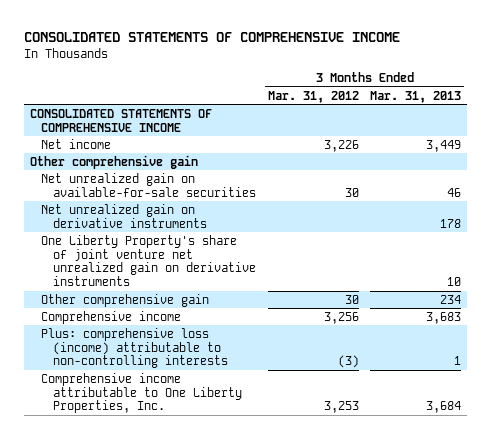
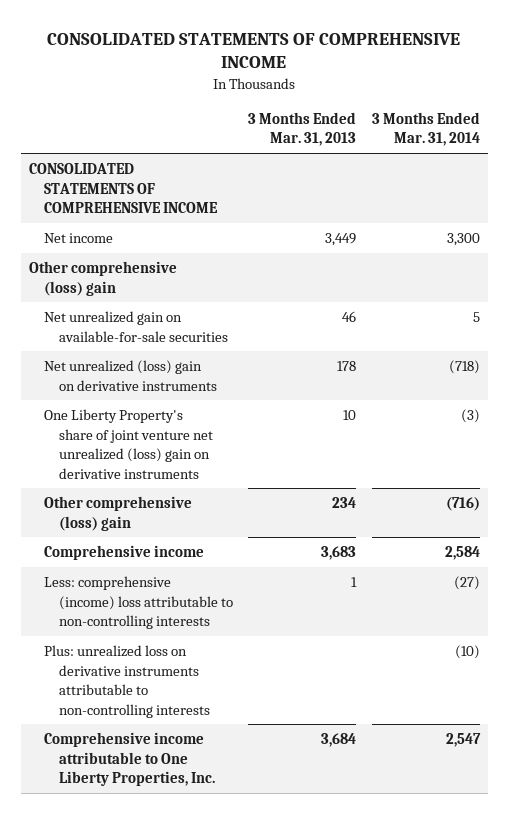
[267,90,359,103] Mar. 31, 2012 -> none
none -> [371,111,480,147] 3 Months Ended Mar. 31, 2014
[29,154,198,169] Other comprehensive gain -> [28,261,177,296] Other comprehensive (loss) gain
[41,203,207,228] Net unrealized gain on derivative instruments -> [43,360,217,391] Net unrealized (loss) gain on derivative instruments
[41,234,256,287] One Liberty Property's share of joint venture net unrealized gain on derivative instruments -> [43,409,213,479] One Liberty Property's share of joint venture net unrealized (loss) gain on derivative instruments
[41,293,210,307] Other comprehensive gain -> [43,496,192,531] Other comprehensive (loss) gain
[41,327,228,369] Plus: comprehensive loss (income) attributable to non-controlling interests -> [43,576,233,630] Less: comprehensive (income) loss attributable to non-controlling interests
none -> [43,645,210,718] Plus: unrealized loss on derivative instruments attributable to non-controlling interests

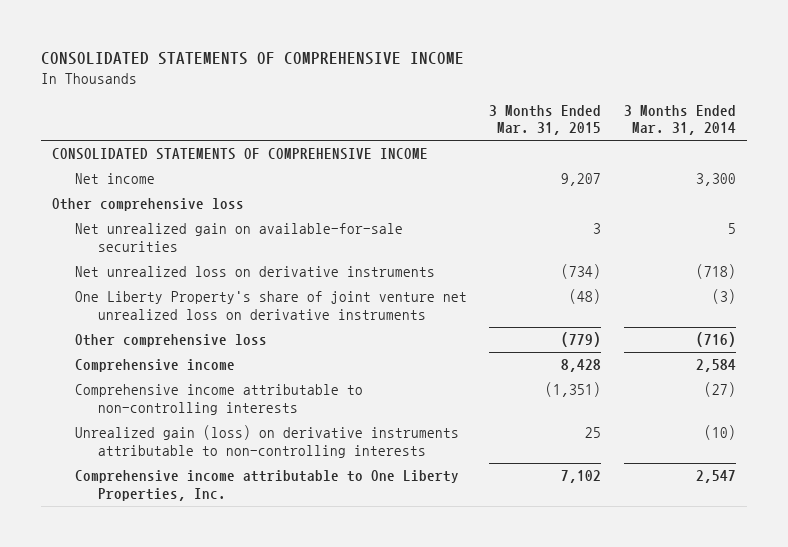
[248,111,357,147] 3 Months Ended Mar. 31, 2013 -> none
none -> [489,104,602,136] 3 Months Ended Mar. 31, 2015
[28,261,177,296] Other comprehensive (loss) gain -> [51,198,244,212] Other comprehensive loss
[43,360,217,391] Net unrealized (loss) gain on derivative instruments -> [74,266,435,278] Net unrealized loss on derivative instruments
[43,409,213,479] One Liberty Property's share of joint venture net unrealized (loss) gain on derivative instruments -> [74,291,467,320] One Liberty Property's share of joint venture net unrealized loss on derivative instruments
[43,496,192,531] Other comprehensive (loss) gain -> [74,334,267,348] Other comprehensive loss
[43,576,233,630] Less: comprehensive (income) loss attributable to non-controlling interests -> [74,384,363,415] Comprehensive income attributable to non-controlling interests
[43,645,210,718] Plus: unrealized loss on derivative instruments attributable to non-controlling interests -> [74,425,459,458] Unrealized gain (loss) on derivative instruments attributable to non-controlling interests

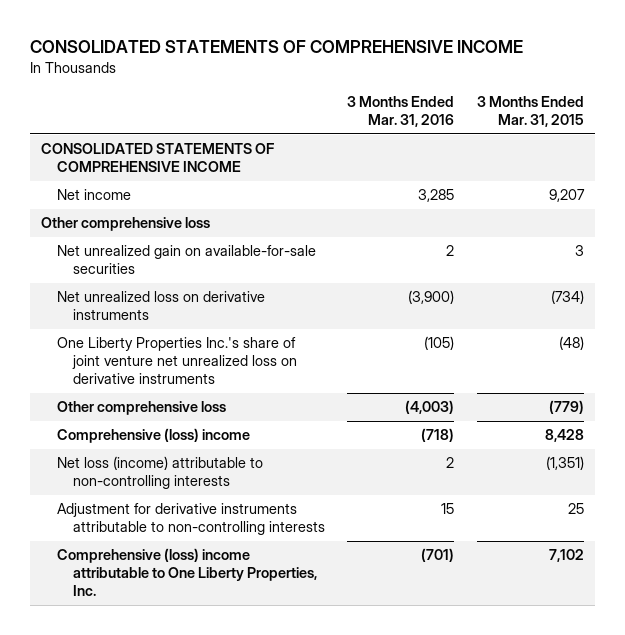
[623,104,736,136] 3 Months Ended Mar. 31, 2014 -> none
none -> [347,96,455,128] 3 Months Ended Mar. 31, 2016
[74,291,467,320] One Liberty Property's share of joint venture net unrealized loss on derivative instruments -> [57,337,297,385] One Liberty Properties Inc.'s share of joint venture net unrealized loss on derivative instruments
[74,359,235,373] Comprehensive income -> [57,428,251,444] Comprehensive (loss) income
[74,384,363,415] Comprehensive income attributable to non-controlling interests -> [57,456,264,490] Net loss (income) attributable to non-controlling interests
[74,425,459,458] Unrealized gain (loss) on derivative instruments attributable to non-controlling interests -> [57,503,325,536] Adjustment for derivative instruments attributable to non-controlling interests
[74,470,459,501] Comprehensive income attributable to One Liberty Properties, Inc. -> [57,548,317,597] Comprehensive (loss) income attributable to One Liberty Properties, Inc.

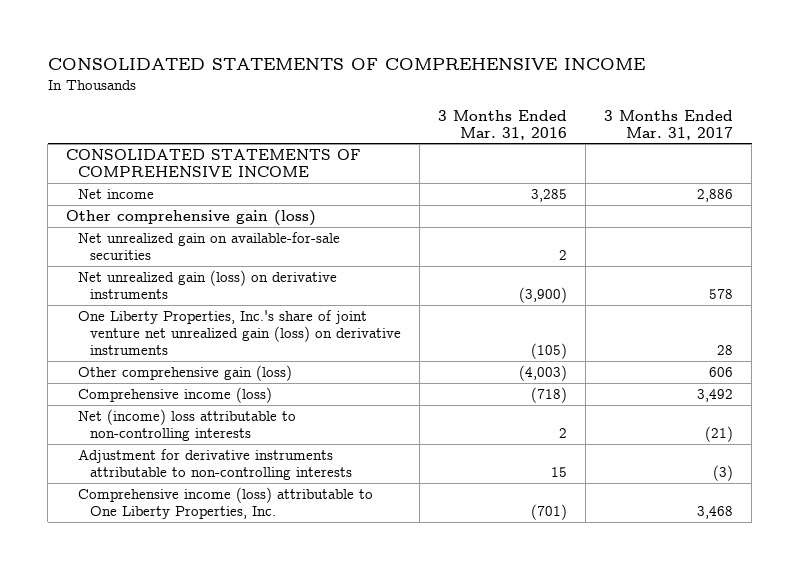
[476,96,584,128] 3 Months Ended Mar. 31, 2015 -> none
none -> [604,109,734,140] 3 Months Ended Mar. 31, 2017
[41,217,211,232] Other comprehensive loss -> [66,209,317,226] Other comprehensive gain (loss)
[57,291,266,321] Net unrealized loss on derivative instruments -> [78,269,338,299] Net unrealized gain (loss) on derivative instruments
[57,337,297,385] One Liberty Properties Inc.'s share of joint venture net unrealized loss on derivative instruments -> [78,309,402,356] One Liberty Properties, Inc.'s share of joint venture net unrealized gain (loss) on derivative instruments
[57,401,227,416] Other comprehensive loss -> [78,364,293,381] Other comprehensive gain (loss)
[57,428,251,444] Comprehensive (loss) income -> [78,386,273,403] Comprehensive income (loss)
[57,456,264,490] Net loss (income) attributable to non-controlling interests -> [78,408,297,441] Net (income) loss attributable to non-controlling interests
[57,548,317,597] Comprehensive (loss) income attributable to One Liberty Properties, Inc. -> [78,486,374,519] Comprehensive income (loss) attributable to One Liberty Properties, Inc.

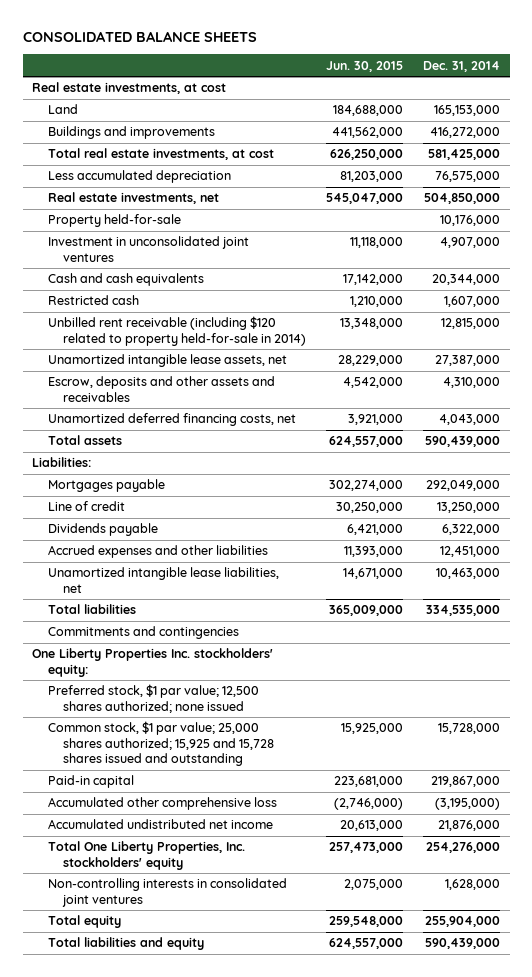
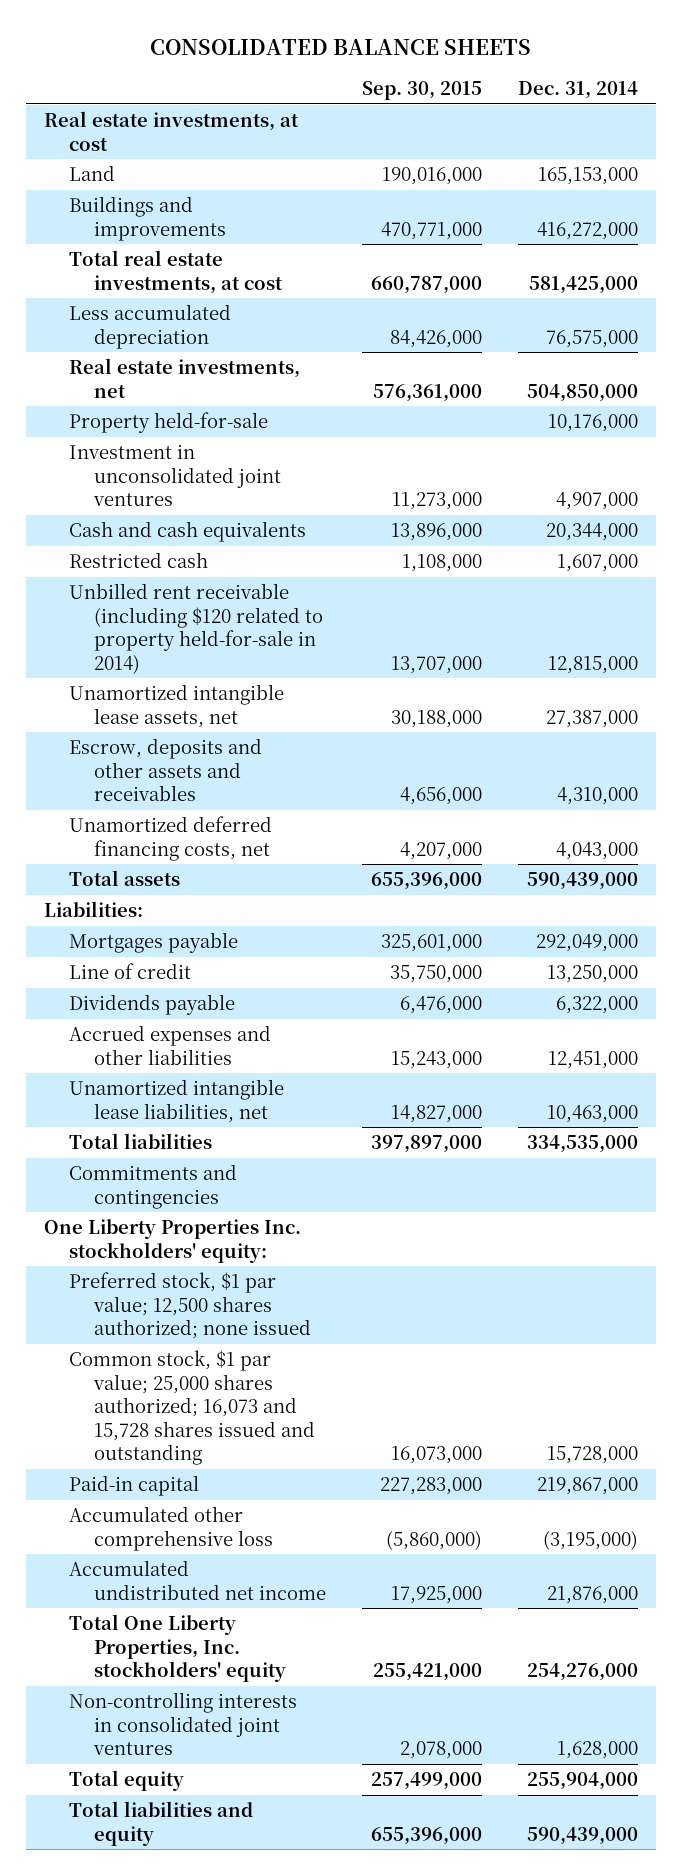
[325,60,403,72] Jun. 30, 2015 -> none
none -> [362,81,483,101] Sep. 30, 2015
[47,721,275,767] Common stock, $1 par value; 25,000 shares authorized; 15,925 and 15,728 shares issued and outstanding -> [69,1350,315,1466] Common stock, $1 par value; 25,000 shares authorized; 16,073 and 15,728 shares issued and outstanding

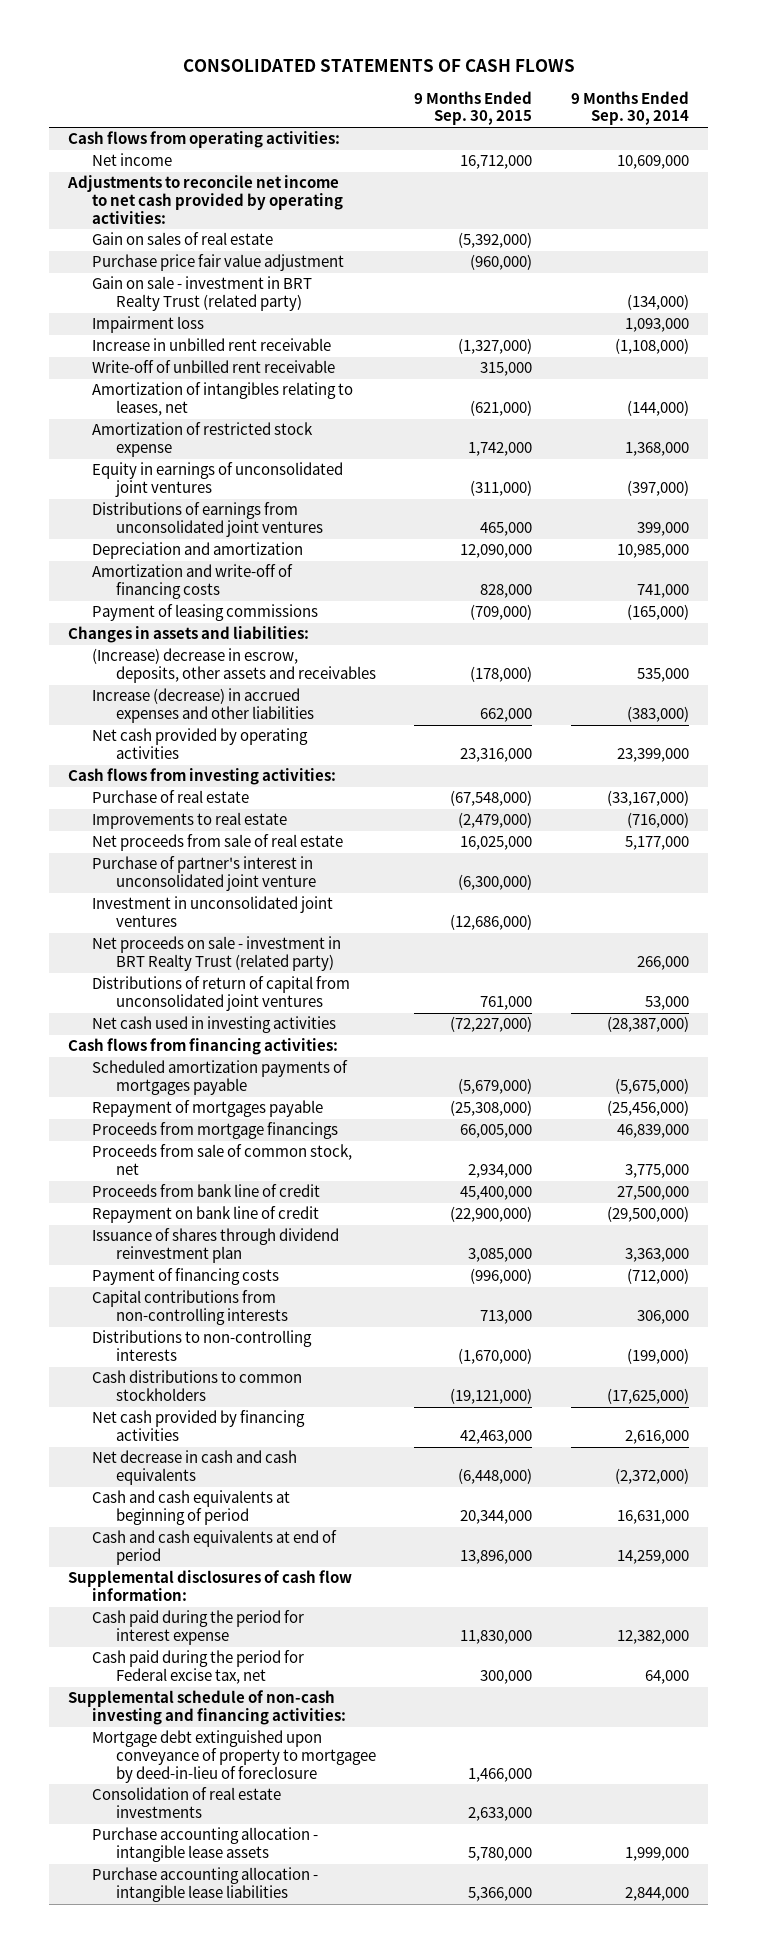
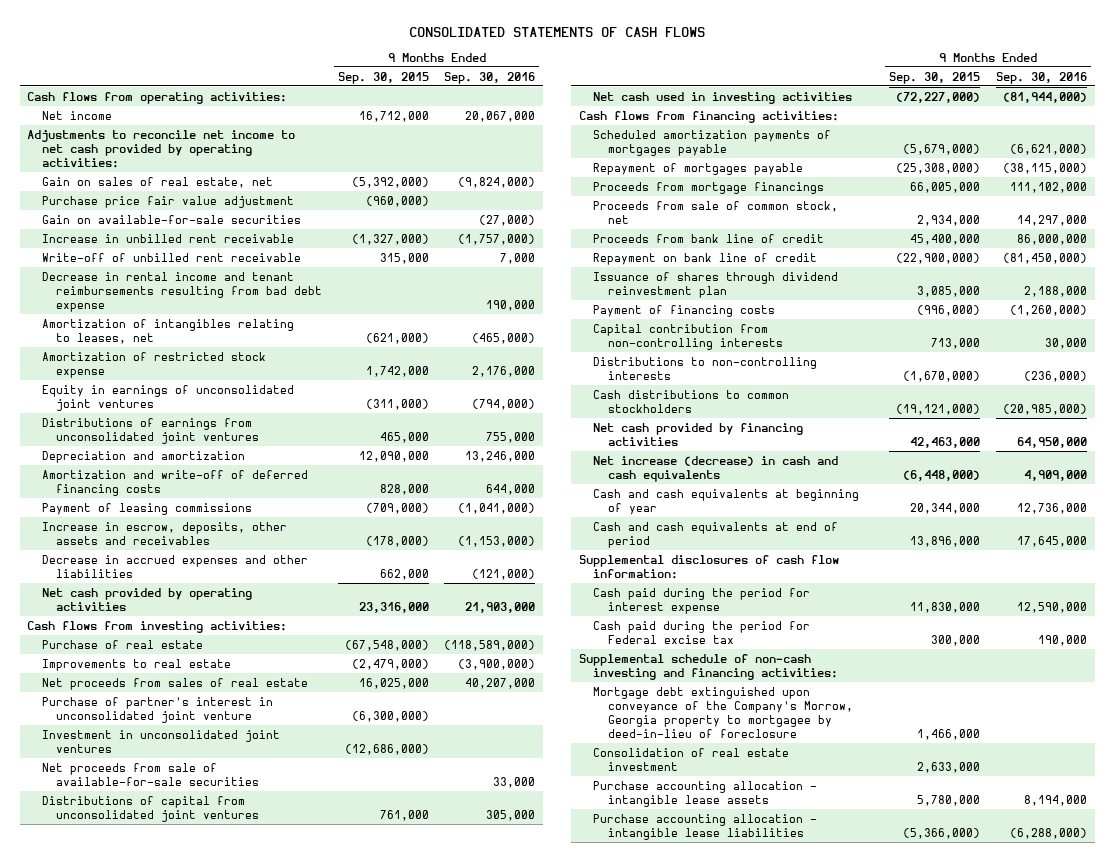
[570,90,689,126] 9 Months Ended Sep. 30, 2014 -> none
none -> [444,71,536,84] Sep. 30, 2016
[92,232,274,246] Gain on sales of real estate -> [41,176,273,188] Gain on sales of real estate, net
[92,276,313,312] Gain on sale - investment in BRT Realty Trust (related party) -> none
[92,316,205,334] Impairment loss -> none
none -> [41,214,301,224] Gain on available-for-sale securities
none -> [41,271,323,312] Decrease in rental income and tenant reimbursements resulting from bad debt expense
[92,564,294,600] Amortization and write-off of financing costs -> [41,469,308,496] Amortization and write-off of deferred financing costs
[68,626,310,644] Changes in assets and liabilities: -> none
[92,648,376,684] (Increase) decrease in escrow, deposits, other assets and receivables -> [41,521,287,545] Increase in escrow, deposits, other assets and receivables
[92,688,314,724] Increase (decrease) in accrued expenses and other liabilities -> [41,554,308,578] Decrease in accrued expenses and other liabilities
[92,834,344,852] Net proceeds from sale of real estate -> [41,677,308,690] Net proceeds from sales of real estate
[92,936,342,972] Net proceeds on sale - investment in BRT Realty Trust (related party) -> [41,762,260,786] Net proceeds from sale of available-for-sale securities
[92,976,351,1012] Distributions of return of capital from unconsolidated joint ventures -> [41,795,260,822] Distributions of capital from unconsolidated joint ventures
[92,1290,288,1326] Capital contributions from non-controlling interests -> [593,323,783,350] Capital contribution from non-controlling interests
[92,1450,298,1486] Net decrease in cash and cash equivalents -> [593,455,839,482] Net increase (decrease) in cash and cash equivalents
[92,1490,291,1526] Cash and cash equivalents at beginning of period -> [593,488,860,515] Cash and cash equivalents at beginning of year
[92,1650,305,1685] Cash paid during the period for Federal excise tax, net -> [593,620,811,644] Cash paid during the period for Federal excise tax
[92,1730,376,1783] Mortgage debt extinguished upon conveyance of property to mortgagee by deed-in-lieu of foreclosure -> [593,686,853,738] Mortgage debt extinguished upon conveyance of the Company's Morrow, Georgia property to mortgagee by deed-in-lieu of foreclosure
[92,1787,282,1819] Consolidation of real estate investments -> [593,747,790,771] Consolidation of real estate investment
[468,1887,533,1902] 5,366,000 -> [903,827,981,839] (5,366,000)

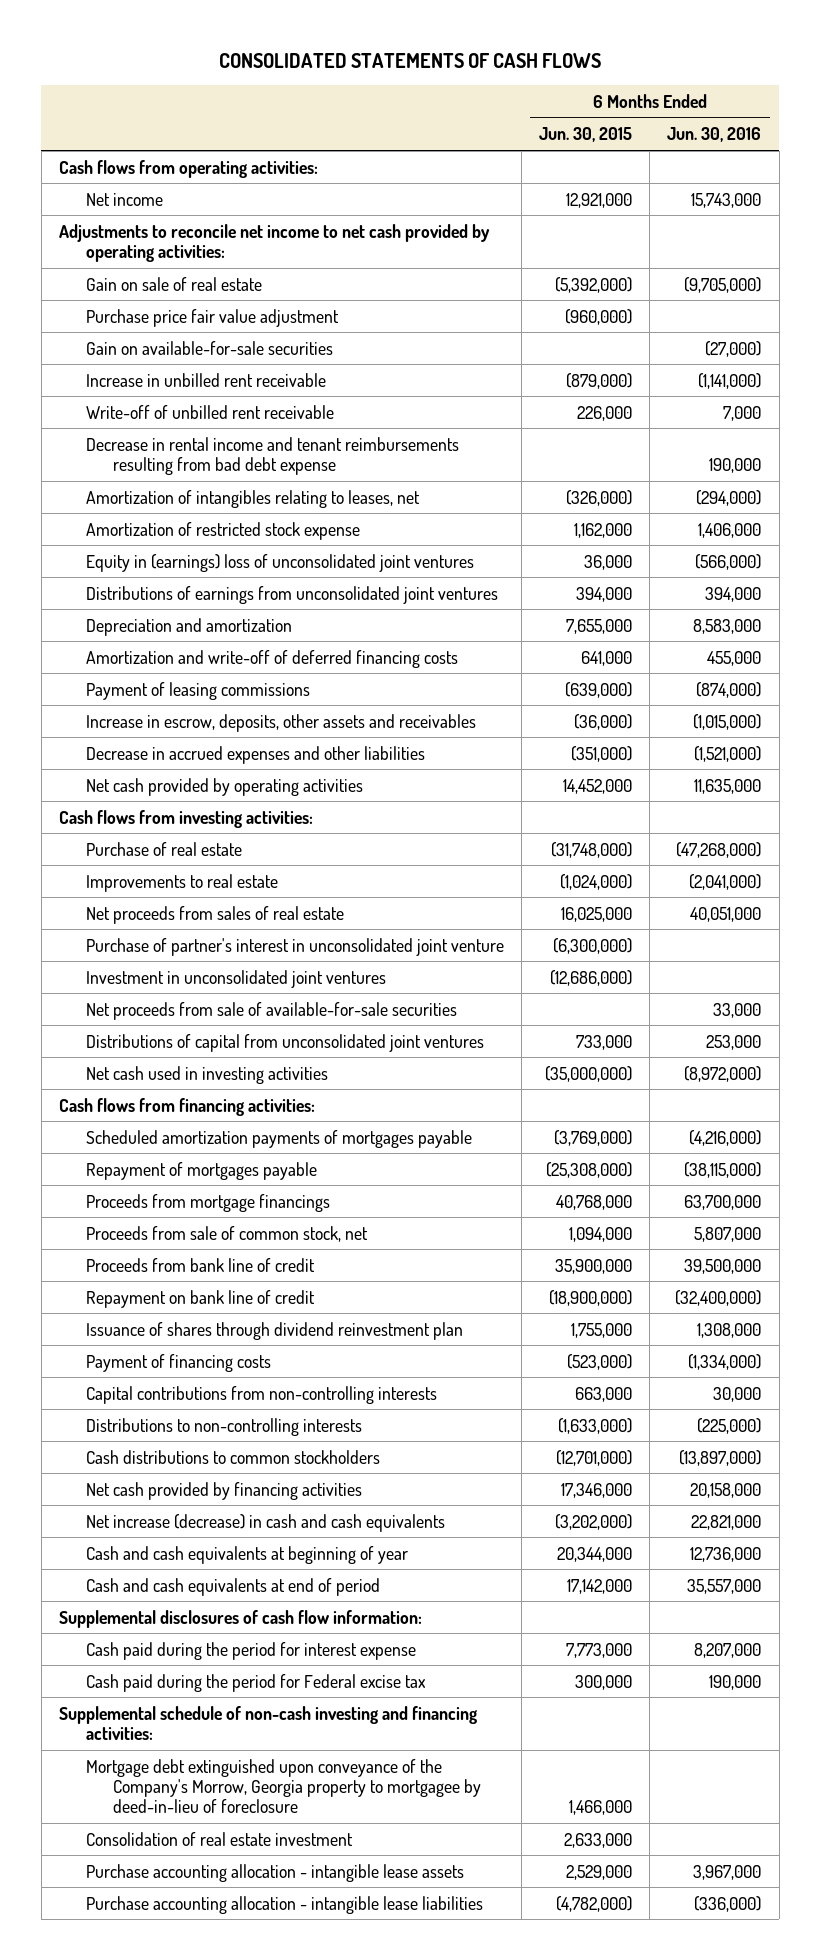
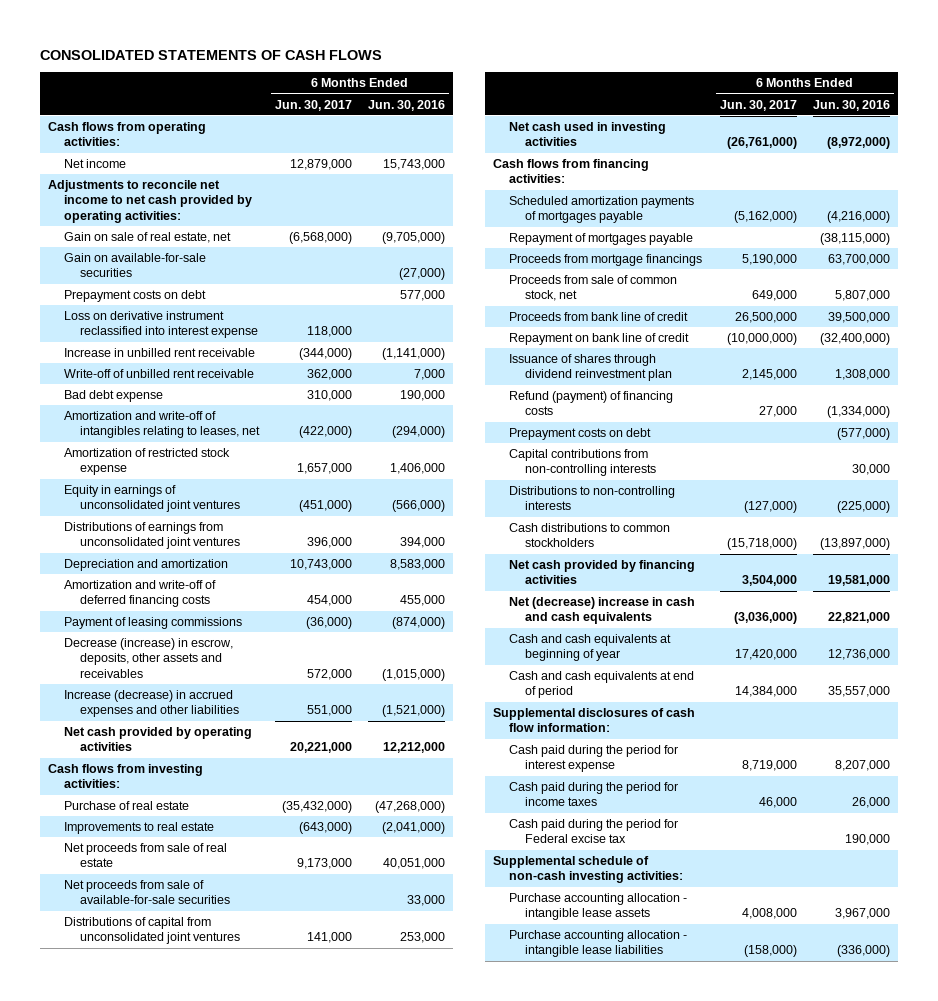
[539,127,633,143] Jun. 30, 2015 -> none
none -> [275,99,353,111] Jun. 30, 2017
[85,308,339,327] Purchase price fair value adjustment -> none
[85,276,262,291] Gain on sale of real estate -> [64,231,232,243] Gain on sale of real estate, net
none -> [64,289,207,302] Prepayment costs on debt
none -> [64,310,259,339] Loss on derivative instrument reclassified into interest expense
[85,436,459,475] Decrease in rental income and tenant reimbursements resulting from bad debt expense -> [64,389,164,402] Bad debt expense
[85,489,420,508] Amortization of intangibles relating to leases, net -> [64,410,261,439] Amortization and write-off of intangibles relating to leases, net
[85,553,474,572] Equity in (earnings) loss of unconsolidated joint ventures -> [64,484,241,513] Equity in earnings of unconsolidated joint ventures
[85,713,476,732] Increase in escrow, deposits, other assets and receivables -> [64,637,234,678] Decrease (increase) in escrow, deposits, other assets and receivables
[85,745,425,764] Decrease in accrued expenses and other liabilities -> [64,689,240,718] Increase (decrease) in accrued expenses and other liabilities
[694,778,762,794] 11,635,000 -> [383,742,446,754] 12,212,000
[85,937,504,956] Purchase of partner's interest in unconsolidated joint venture -> none
[85,969,386,988] Investment in unconsolidated joint ventures -> none
[85,905,344,924] Net proceeds from sales of real estate -> [64,842,228,868] Net proceeds from sale of real estate
[85,1353,271,1372] Payment of financing costs -> [509,390,674,416] Refund (payment) of financing costs
none -> [509,427,652,440] Prepayment costs on debt
[690,1482,762,1498] 20,158,000 -> [828,575,891,587] 19,581,000
[85,1513,445,1532] Net increase (decrease) in cash and cash equivalents -> [509,596,696,625] Net (decrease) increase in cash and cash equivalents
none -> [509,781,679,807] Cash paid during the period for income taxes
[85,1758,481,1813] Mortgage debt extinguished upon conveyance of the Company's Morrow, Georgia property to mortgagee by deed-in-lieu of foreclosure -> none
[85,1831,353,1846] Consolidation of real estate investment -> none
[58,1705,477,1740] Supplemental schedule of non-cash investing and financing activities: -> [492,855,684,884] Supplemental schedule of non-cash investing activities:

